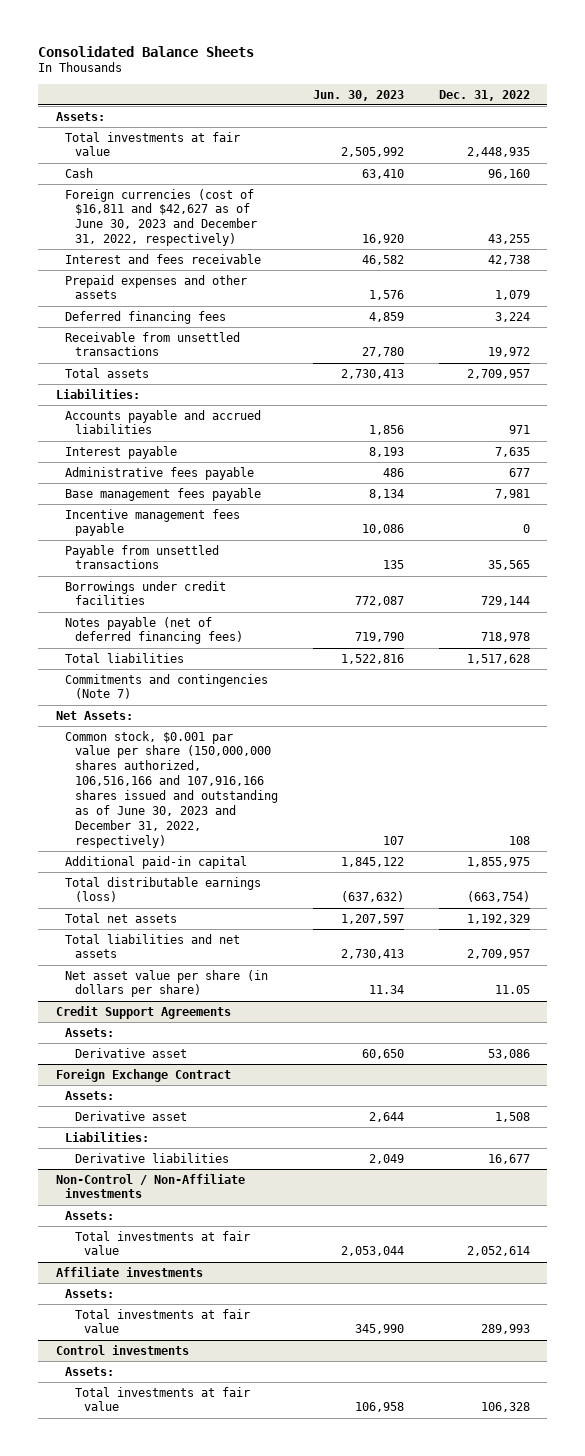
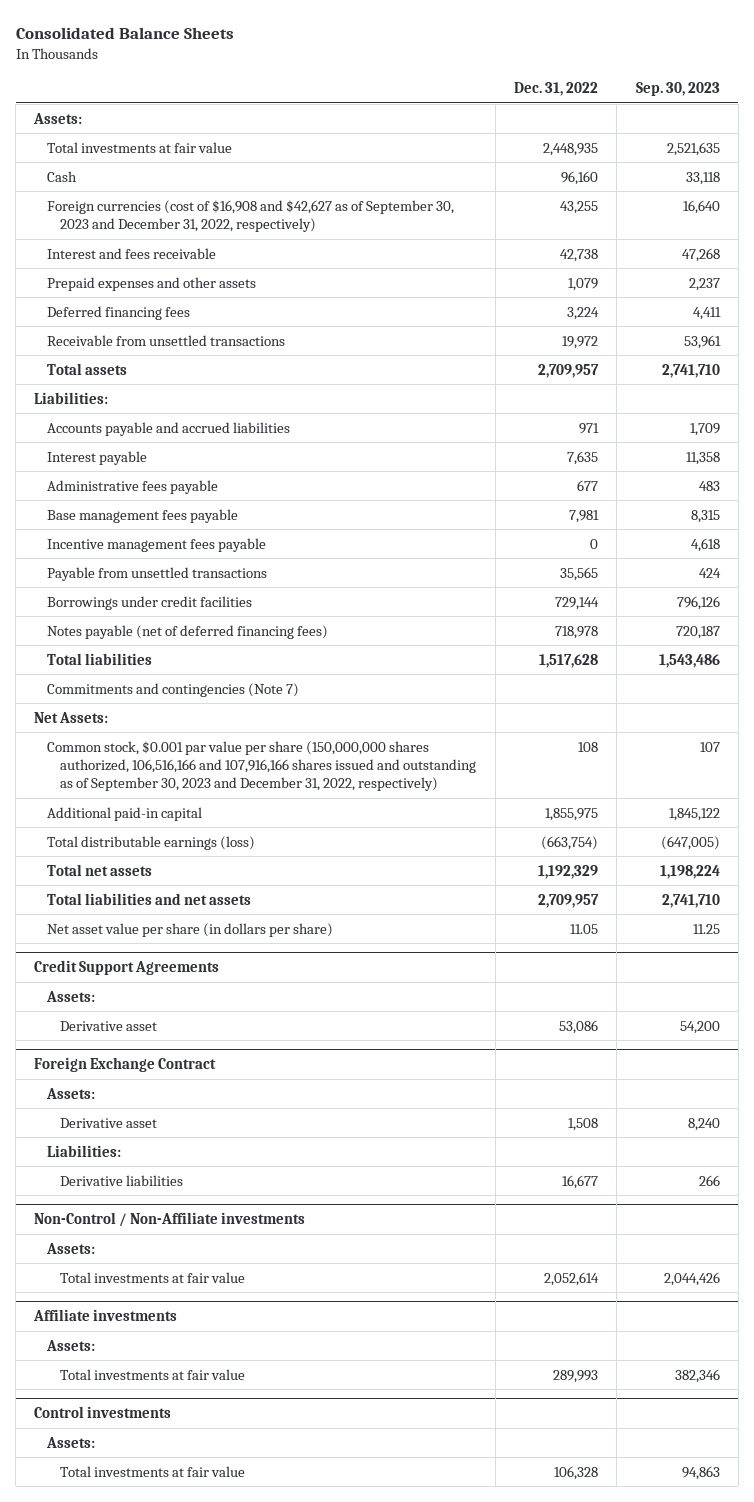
[312,89,404,101] Jun. 30, 2023 -> none
none -> [635,82,720,97] Sep. 30, 2023
[65,188,257,247] Foreign currencies (cost of $16,811 and $42,627 as of June 30, 2023 and December 31, 2022, respectively) -> [47,199,455,233] Foreign currencies (cost of $16,908 and $42,627 as of September 30, 2023 and December 31, 2022, respectively)
[65,730,278,848] Common stock, $0.001 par value per share (150,000,000 shares authorized, 106,516,166 and 107,916,166 shares issued and outstanding as of June 30, 2023 and December 31, 2022, respectively) -> [47,740,477,792] Common stock, $0.001 par value per share (150,000,000 shares authorized, 106,516,166 and 107,916,166 shares issued and outstanding as of September 30, 2023 and December 31, 2022, respectively)

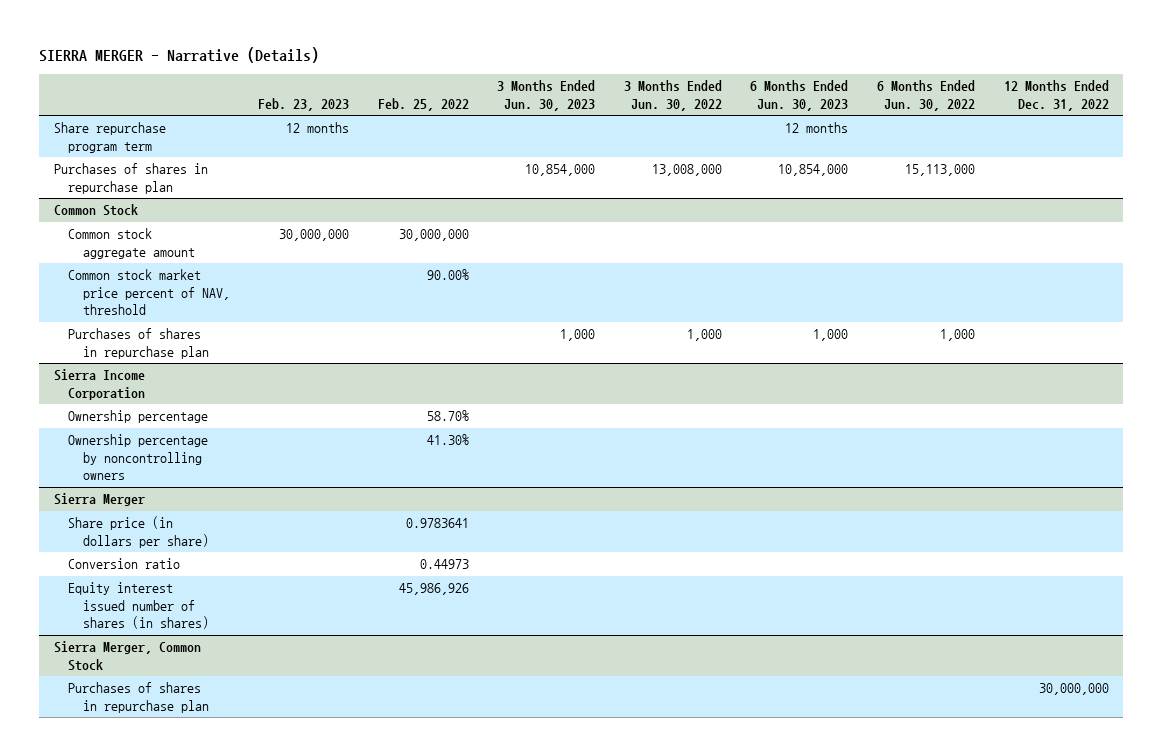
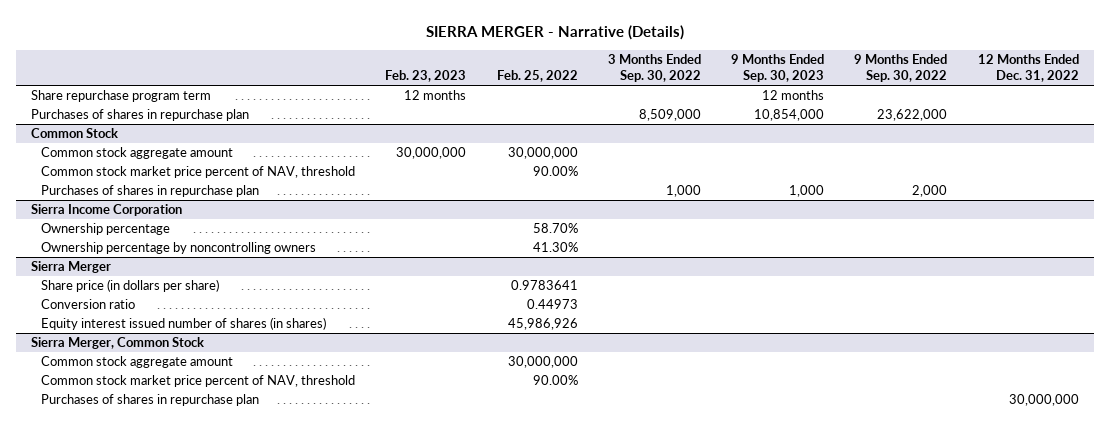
[497,80,596,111] 3 Months Ended Jun. 30, 2023 -> none
[623,80,722,111] 3 Months Ended Jun. 30, 2022 -> none
[750,80,849,111] 6 Months Ended Jun. 30, 2023 -> none
[877,80,976,111] 6 Months Ended Jun. 30, 2022 -> none
none -> [607,54,701,83] 3 Months Ended Sep. 30, 2022
none -> [731,54,825,83] 9 Months Ended Sep. 30, 2023
none -> [854,54,948,83] 9 Months Ended Sep. 30, 2022
none -> [41,356,234,369] Common stock aggregate amount
none -> [41,375,356,388] Common stock market price percent of NAV, threshold

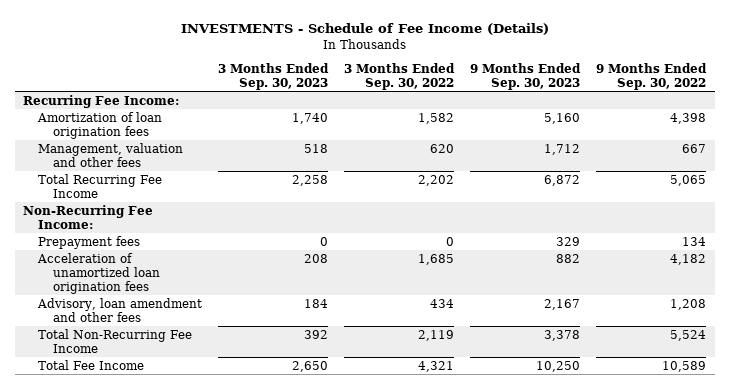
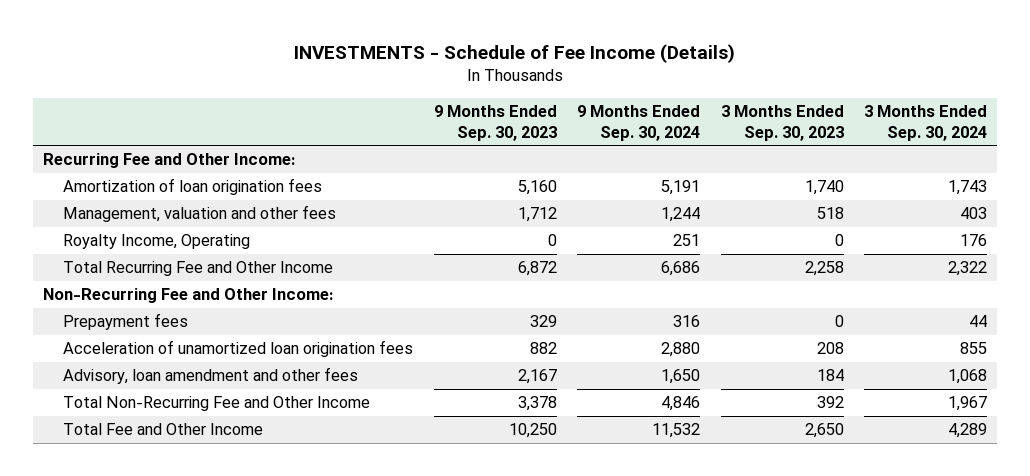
[344,62,456,90] 3 Months Ended Sep. 30, 2022 -> none
[596,62,708,90] 9 Months Ended Sep. 30, 2022 -> none
none -> [577,104,701,141] 9 Months Ended Sep. 30, 2024
none -> [863,104,987,141] 3 Months Ended Sep. 30, 2024
[23,94,180,108] Recurring Fee Income: -> [43,153,296,169] Recurring Fee and Other Income:
none -> [63,234,251,250] Royalty Income, Operating
[38,173,163,198] Total Recurring Fee Income -> [63,261,334,277] Total Recurring Fee and Other Income
[23,204,154,229] Non-Recurring Fee Income: -> [43,288,334,304] Non-Recurring Fee and Other Income:
[38,328,193,353] Total Non-Recurring Fee Income -> [63,396,371,412] Total Non-Recurring Fee and Other Income
[38,359,145,370] Total Fee Income -> [63,423,264,436] Total Fee and Other Income

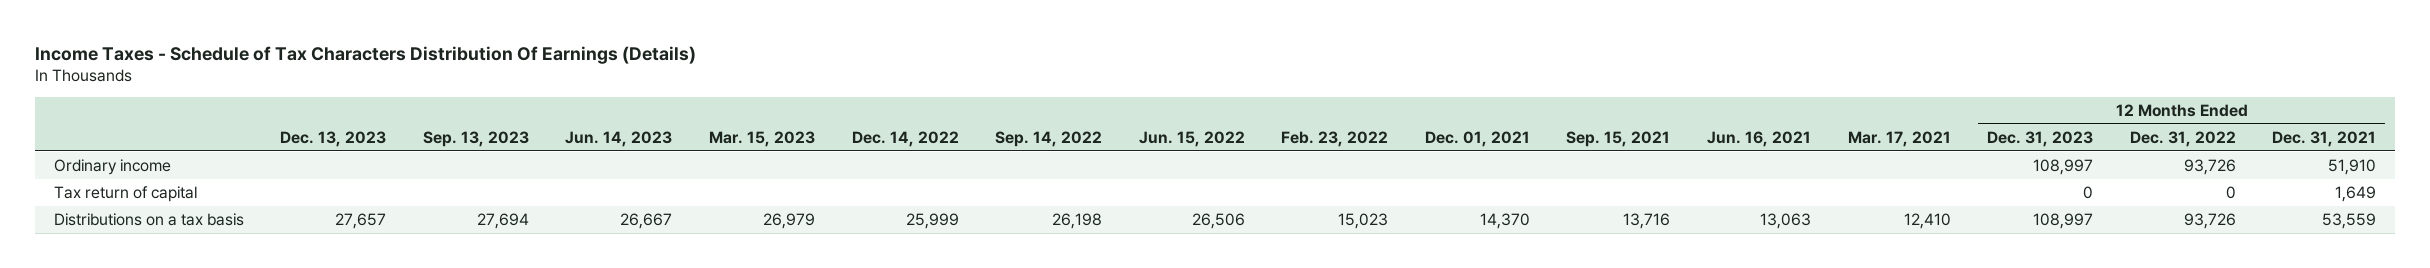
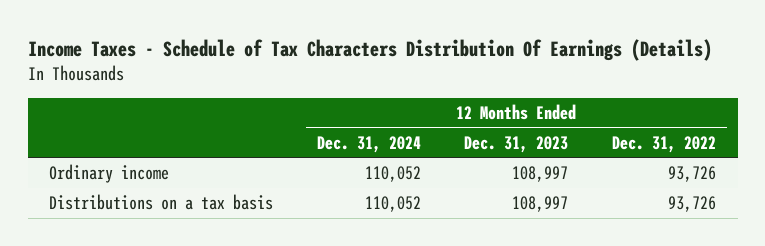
[280,130,387,147] Dec. 13, 2023 -> none
[422,130,529,147] Sep. 13, 2023 -> none
[565,130,673,147] Jun. 14, 2023 -> none
[709,130,816,147] Mar. 15, 2023 -> none
[851,130,959,147] Dec. 14, 2022 -> none
[995,130,1103,147] Sep. 14, 2022 -> none
[1138,130,1245,147] Jun. 15, 2022 -> none
[1281,130,1389,147] Feb. 23, 2022 -> none
[1424,130,1530,147] Dec. 01, 2021 -> none
[1566,130,1671,147] Sep. 15, 2021 -> none
[1707,130,1812,147] Jun. 16, 2021 -> none
[1847,130,1951,147] Mar. 17, 2021 -> none
[2272,130,2377,147] Dec. 31, 2021 -> none
none -> [316,135,421,153] Dec. 31, 2024
[53,186,197,203] Tax return of capital -> none

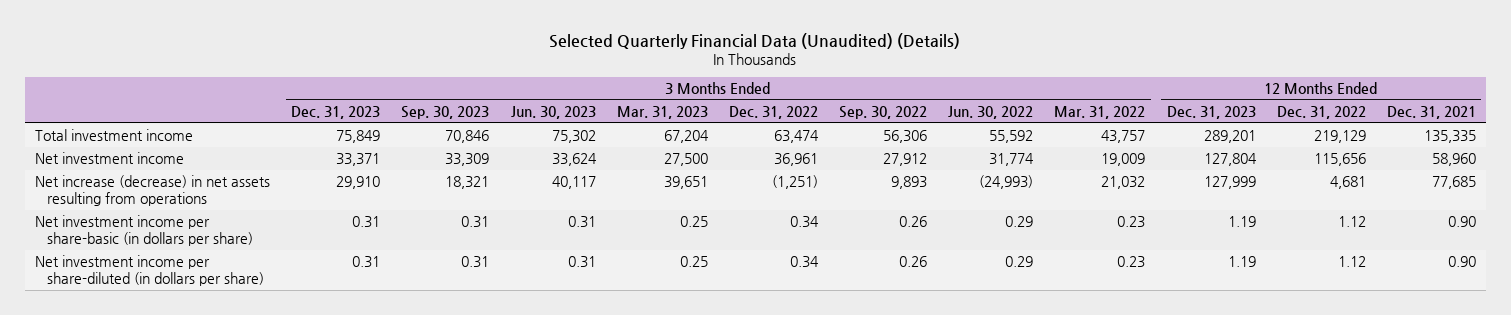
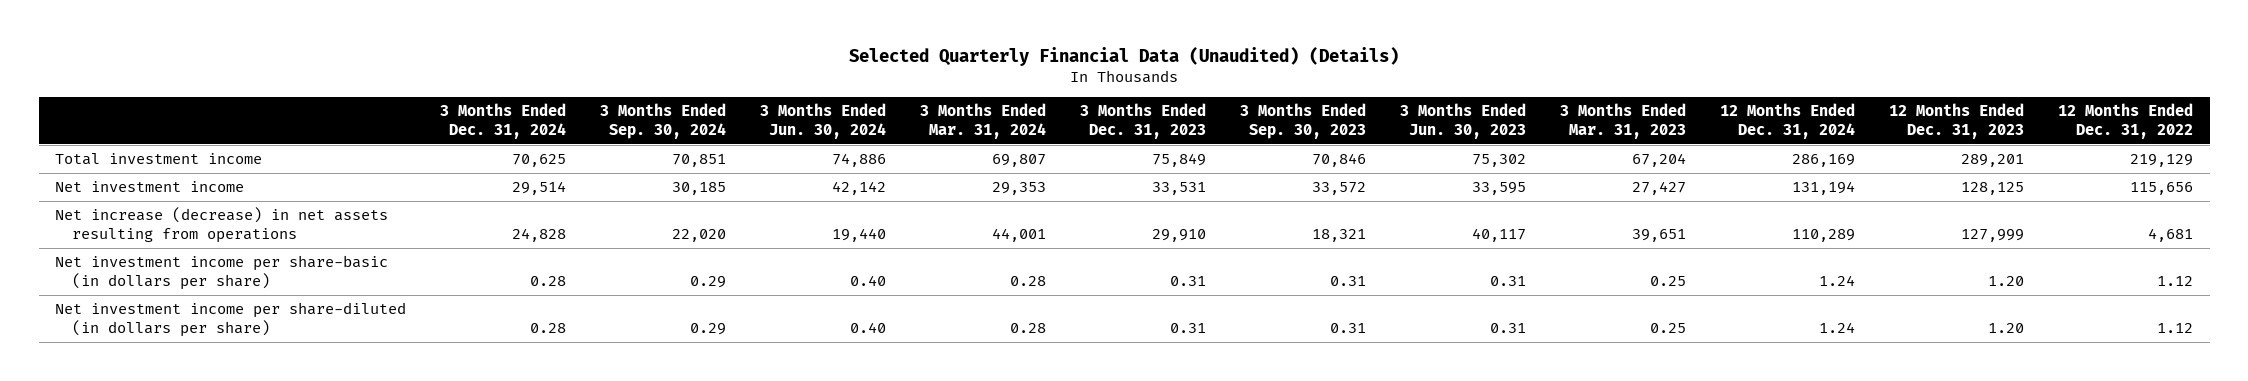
[728,105,818,119] Dec. 31, 2022 -> none
[839,105,928,119] Sep. 30, 2022 -> none
[948,105,1034,119] Jun. 30, 2022 -> none
[1054,105,1146,119] Mar. 31, 2022 -> none
[1386,105,1476,119] Dec. 31, 2021 -> none
none -> [440,102,567,139] 3 Months Ended Dec. 31, 2024
none -> [600,102,727,139] 3 Months Ended Sep. 30, 2024
none -> [760,102,887,139] 3 Months Ended Jun. 30, 2024
none -> [920,102,1047,139] 3 Months Ended Mar. 31, 2024
none -> [1719,102,1855,139] 12 Months Ended Dec. 31, 2024
[336,153,381,167] 33,371 -> [1152,182,1207,196] 33,531
[445,153,490,167] 33,309 -> [1312,182,1367,196] 33,572
[551,153,597,167] 33,624 -> [1472,182,1527,196] 33,595
[663,153,708,167] 27,500 -> [1631,181,1686,196] 27,427
[1203,153,1257,167] 127,804 -> [1960,182,2024,196] 128,125
[1227,216,1256,228] 1.19 -> [1987,276,2024,287] 1.20
[1227,256,1256,268] 1.19 -> [1987,323,2024,334] 1.20

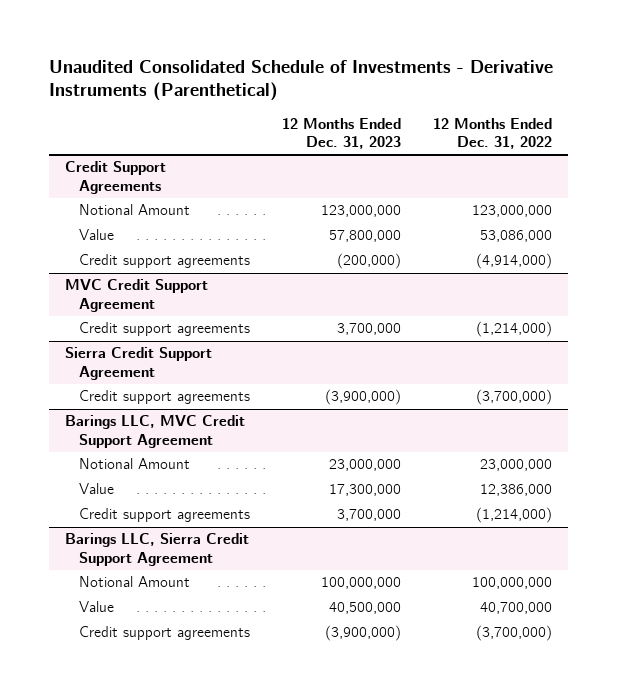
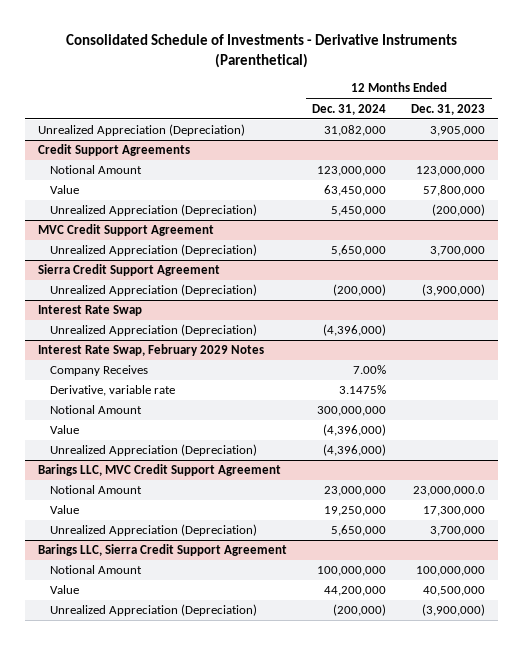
[49,59,554,102] Unaudited Consolidated Schedule of Investments - Derivative Instruments (Parenthetical) -> [65,34,457,69] Consolidated Schedule of Investments - Derivative Instruments (Parenthetical)
[432,117,552,150] 12 Months Ended Dec. 31, 2022 -> none
none -> [312,103,387,115] Dec. 31, 2024
none -> [37,124,245,137] Unrealized Appreciation (Depreciation)
[78,254,250,269] Credit support agreements -> [49,204,257,217] Unrealized Appreciation (Depreciation)
[78,322,250,337] Credit support agreements -> [49,244,257,257] Unrealized Appreciation (Depreciation)
[78,390,250,405] Credit support agreements -> [49,284,257,297] Unrealized Appreciation (Depreciation)
none -> [37,305,142,317] Interest Rate Swap
none -> [49,324,257,337] Unrealized Appreciation (Depreciation)
none -> [37,344,264,357] Interest Rate Swap, February 2029 Notes
none -> [49,365,148,377] Company Receives
none -> [49,385,175,397] Derivative, variable rate
none -> [49,405,142,415] Notional Amount
none -> [49,425,79,435] Value
none -> [49,444,257,457] Unrealized Appreciation (Depreciation)
[328,459,401,472] 23,000,000 -> [413,486,486,497] 23,000,000.0
[78,508,250,523] Credit support agreements -> [49,524,257,537] Unrealized Appreciation (Depreciation)
[78,626,250,641] Credit support agreements -> [49,604,257,617] Unrealized Appreciation (Depreciation)

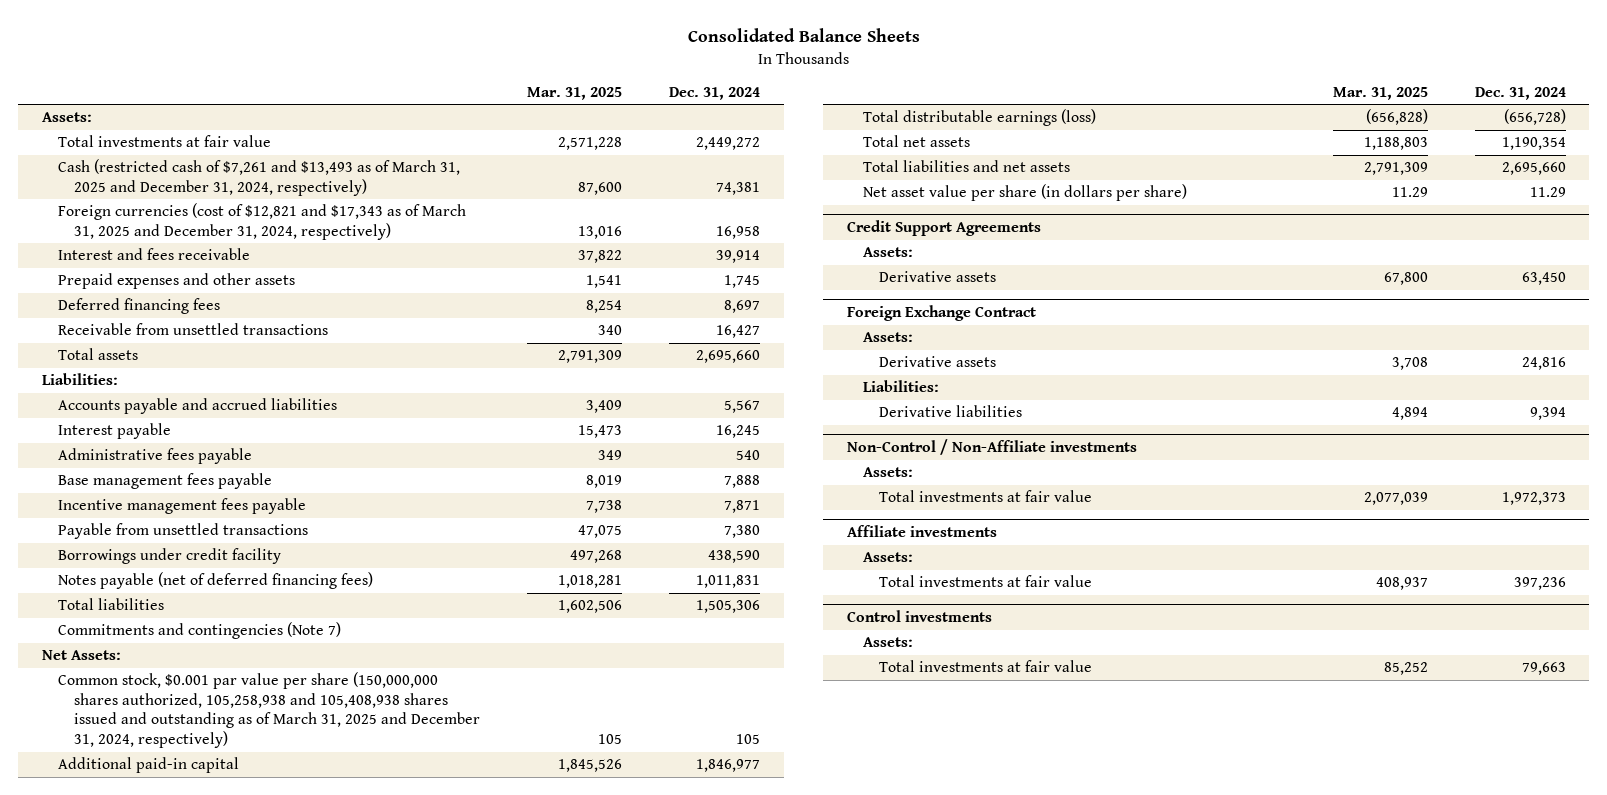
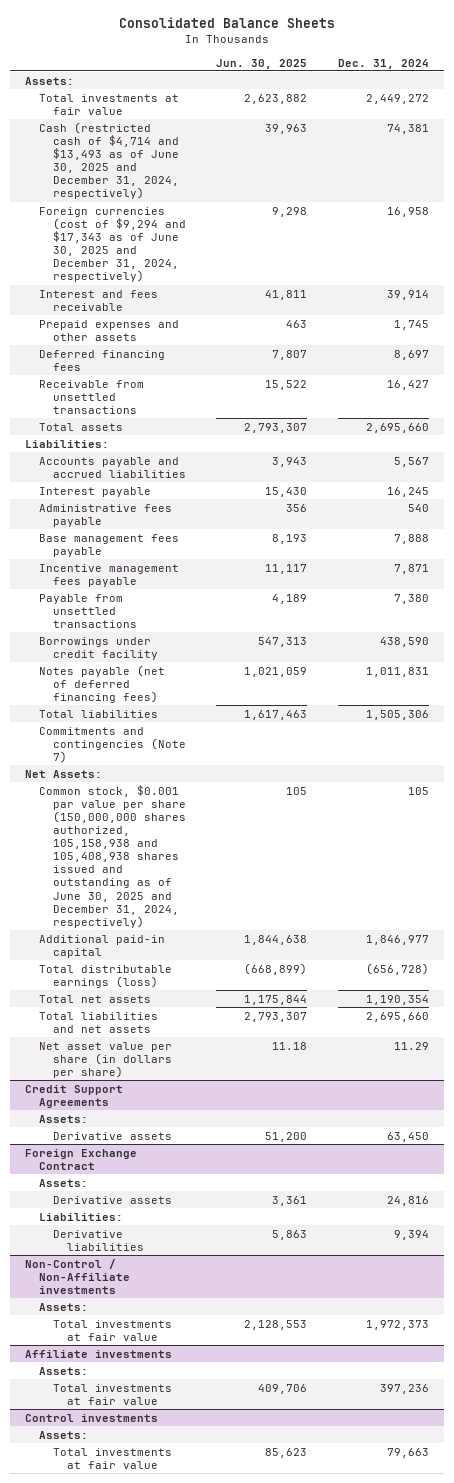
[527,86,623,100] Mar. 31, 2025 -> none
none -> [216,58,308,69] Jun. 30, 2025
[57,159,460,196] Cash (restricted cash of $7,261 and $13,493 as of March 31, 2025 and December 31, 2024, respectively) -> [39,121,179,200] Cash (restricted cash of $4,714 and $13,493 as of June 30, 2025 and December 31, 2024, respectively)
[57,203,466,240] Foreign currencies (cost of $12,821 and $17,343 as of March 31, 2025 and December 31, 2024, respectively) -> [39,206,186,283] Foreign currencies (cost of $9,294 and $17,343 as of June 30, 2025 and December 31, 2024, respectively)
[57,672,481,748] Common stock, $0.001 par value per share (150,000,000 shares authorized, 105,258,938 and 105,408,938 shares issued and outstanding as of March 31, 2025 and December 31, 2024, respectively) -> [39,784,186,928] Common stock, $0.001 par value per share (150,000,000 shares authorized, 105,158,938 and 105,408,938 shares issued and outstanding as of June 30, 2025 and December 31, 2024, respectively)

